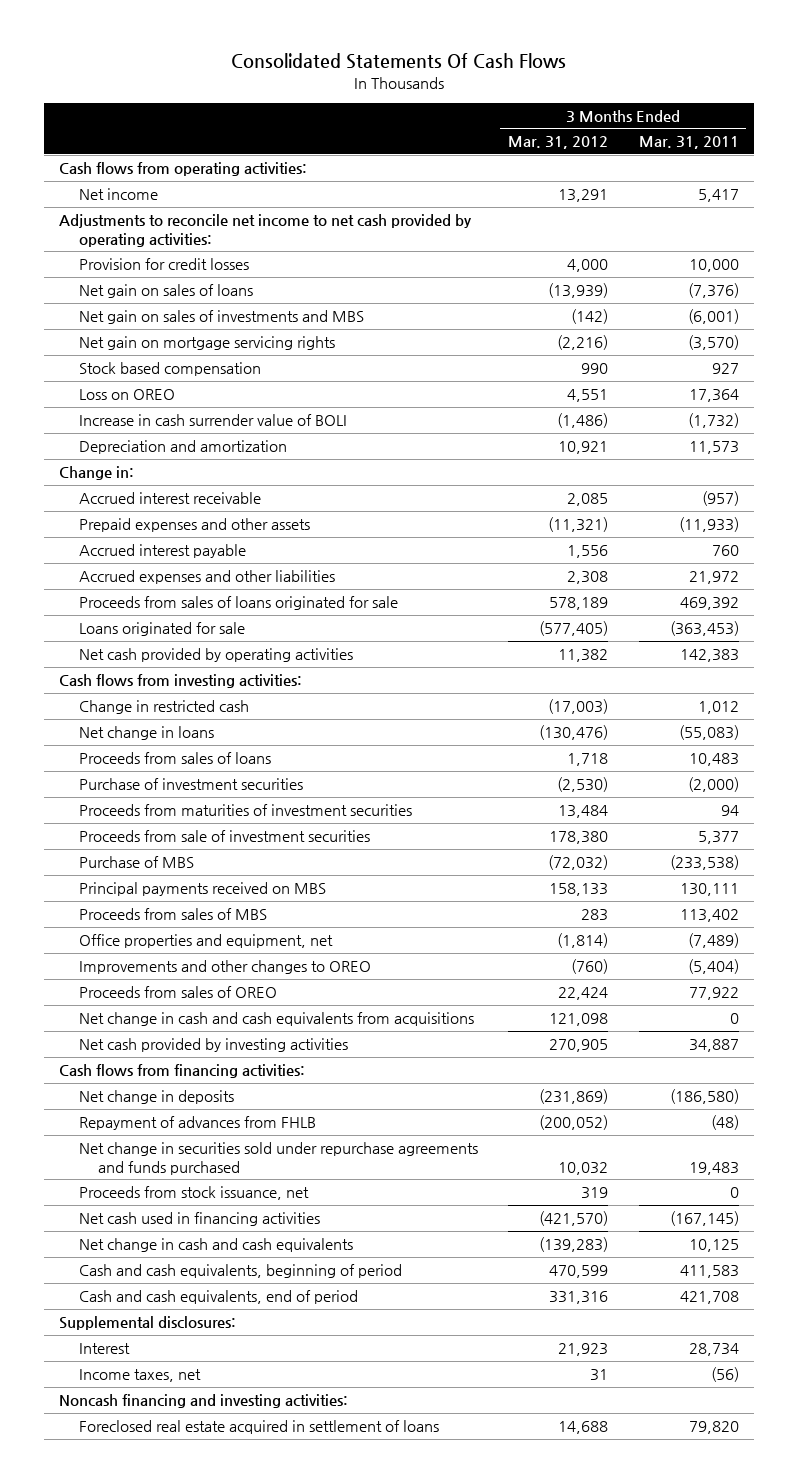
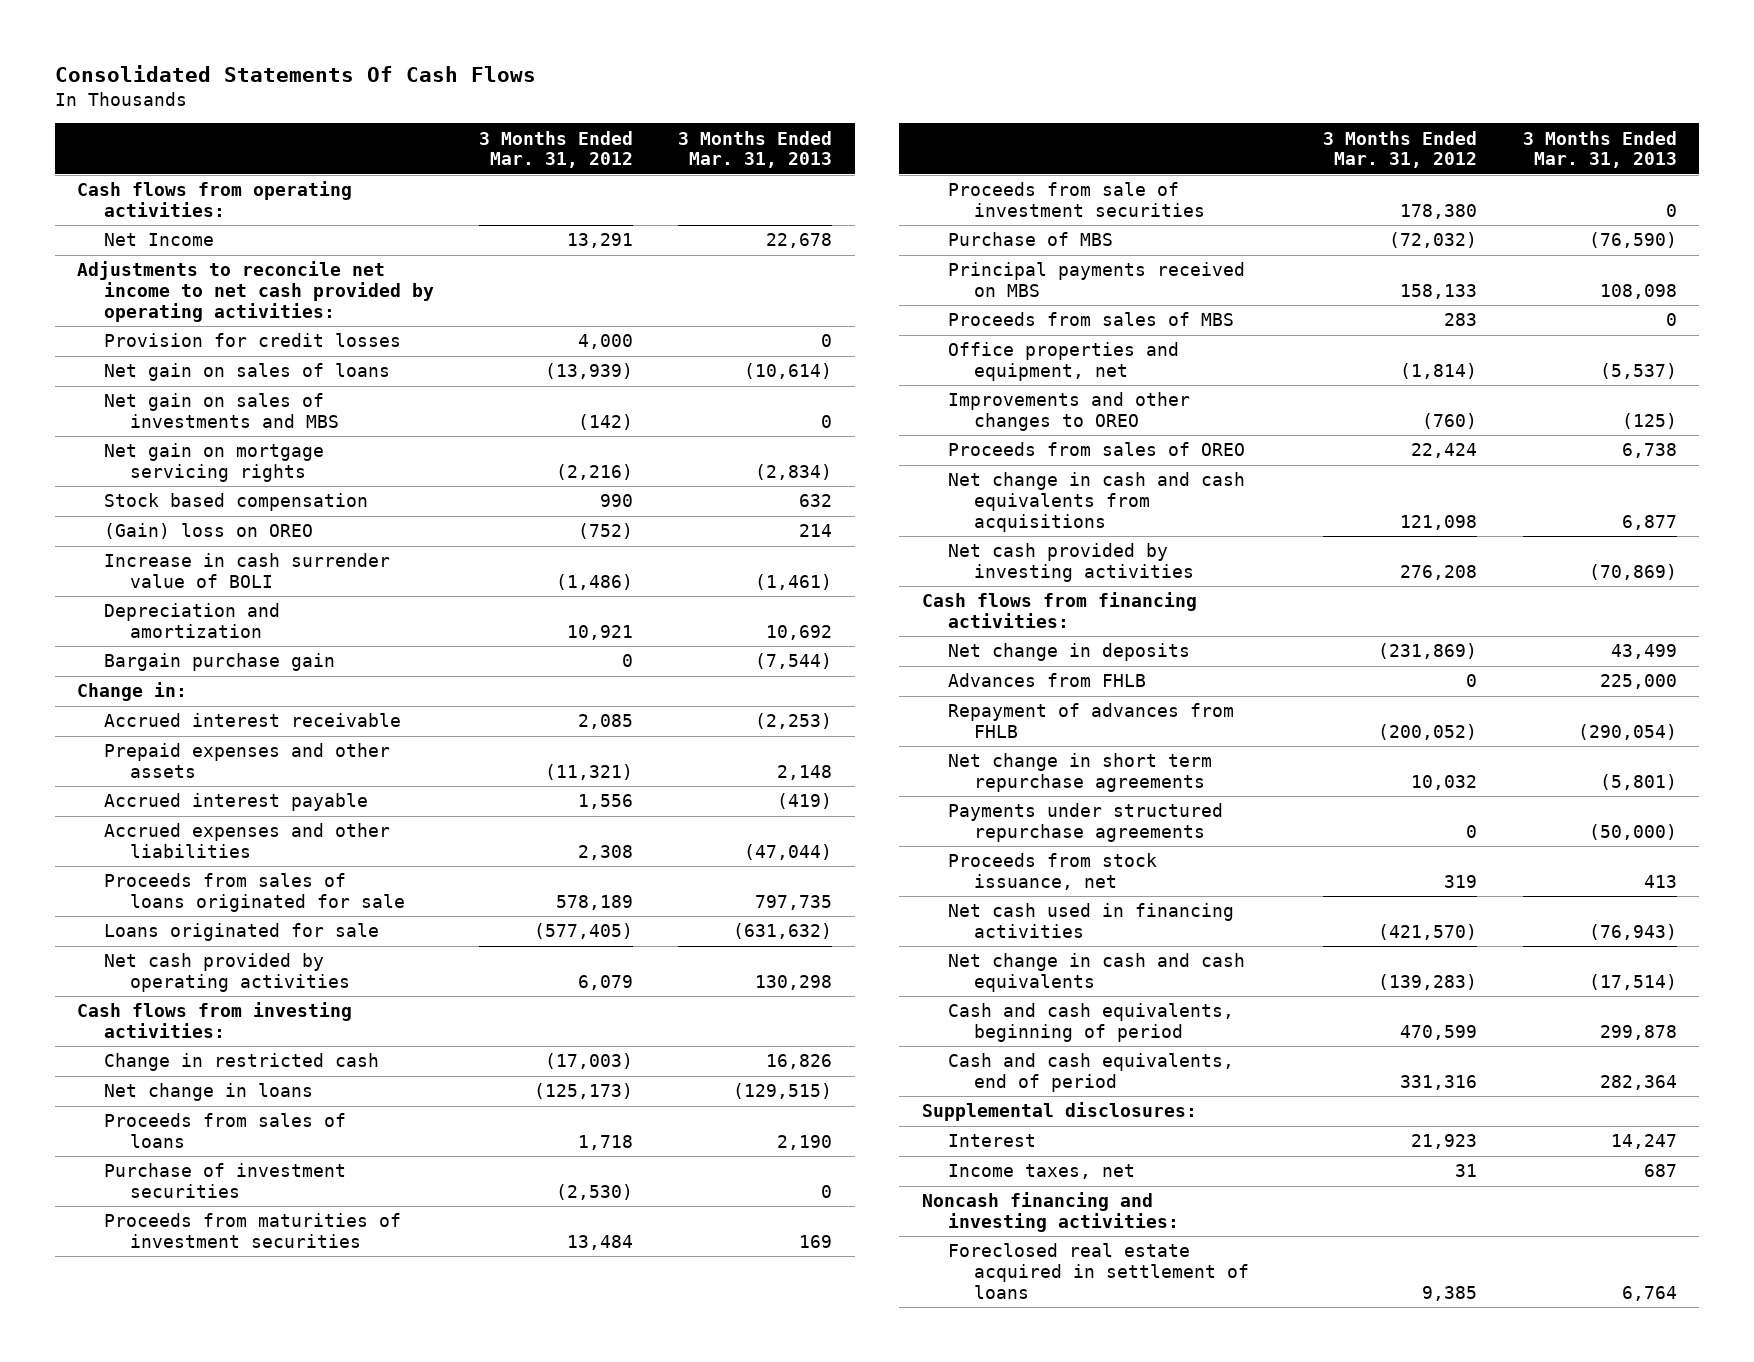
[638,136,739,150] Mar. 31, 2011 -> none
none -> [678,130,833,169] 3 Months Ended Mar. 31, 2013
[78,188,158,201] Net income -> [103,233,214,247] Net Income
[78,389,175,401] Loss on OREO -> [103,523,313,540] (Gain) loss on OREO
[567,389,609,403] 4,551 -> [578,523,634,540] (752)
none -> [103,653,335,672] Bargain purchase gain
[558,649,609,663] 11,382 -> [578,975,634,991] 6,079
[539,725,609,741] (130,476) -> [534,1083,634,1100] (125,173)
[549,1039,609,1053] 270,905 -> [1400,565,1478,581] 276,208
none -> [948,673,1147,688] Advances from FHLB
[78,1142,478,1175] Net change in securities sold under repurchase agreements and funds purchased -> [948,753,1213,793] Net change in short term repurchase agreements
none -> [948,803,1224,843] Payments under structured repurchase agreements
[558,1421,609,1435] 14,688 -> [1422,1285,1478,1301] 9,385

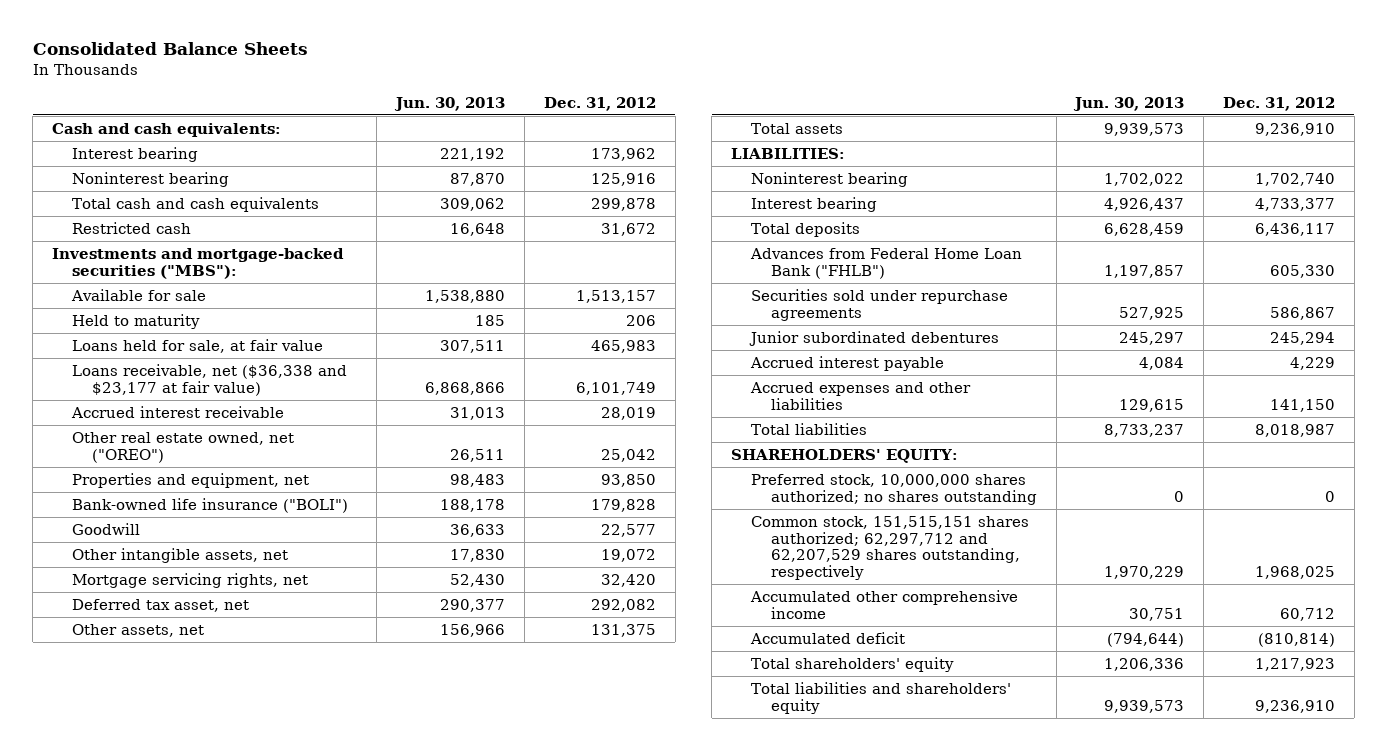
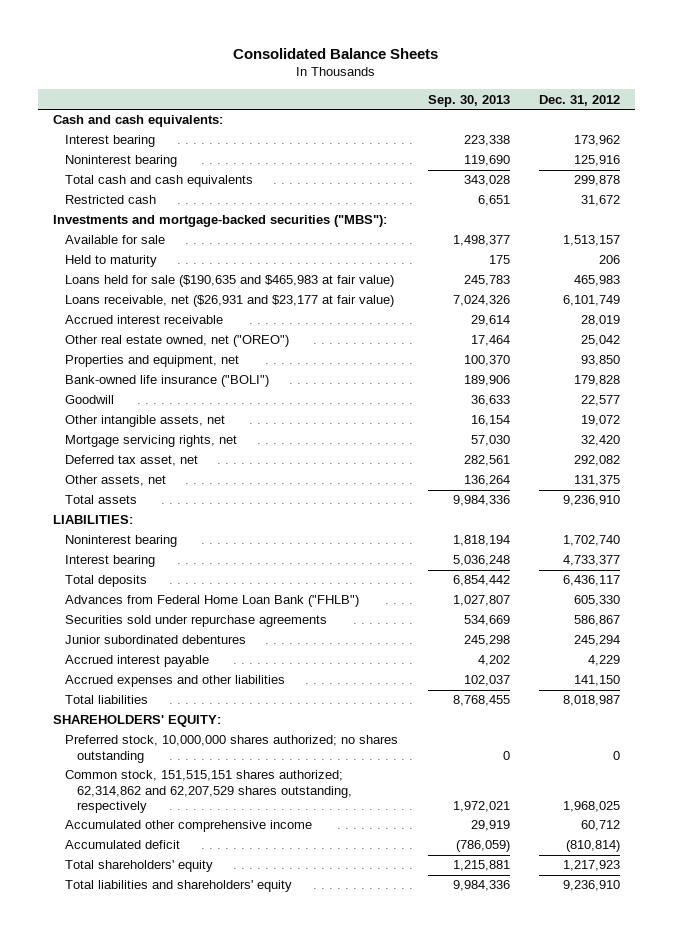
[394,96,506,111] Jun. 30, 2013 -> none
none -> [427,94,510,107] Sep. 30, 2013
[71,338,323,353] Loans held for sale, at fair value -> [65,275,395,288] Loans held for sale ($190,635 and $465,983 at fair value)
[71,363,347,396] Loans receivable, net ($36,338 and $23,177 at fair value) -> [65,295,395,308] Loans receivable, net ($26,931 and $23,177 at fair value)
[751,515,1030,581] Common stock, 151,515,151 shares authorized; 62,297,712 and 62,207,529 shares outstanding, respectively -> [65,770,353,813] Common stock, 151,515,151 shares authorized; 62,314,862 and 62,207,529 shares outstanding, respectively

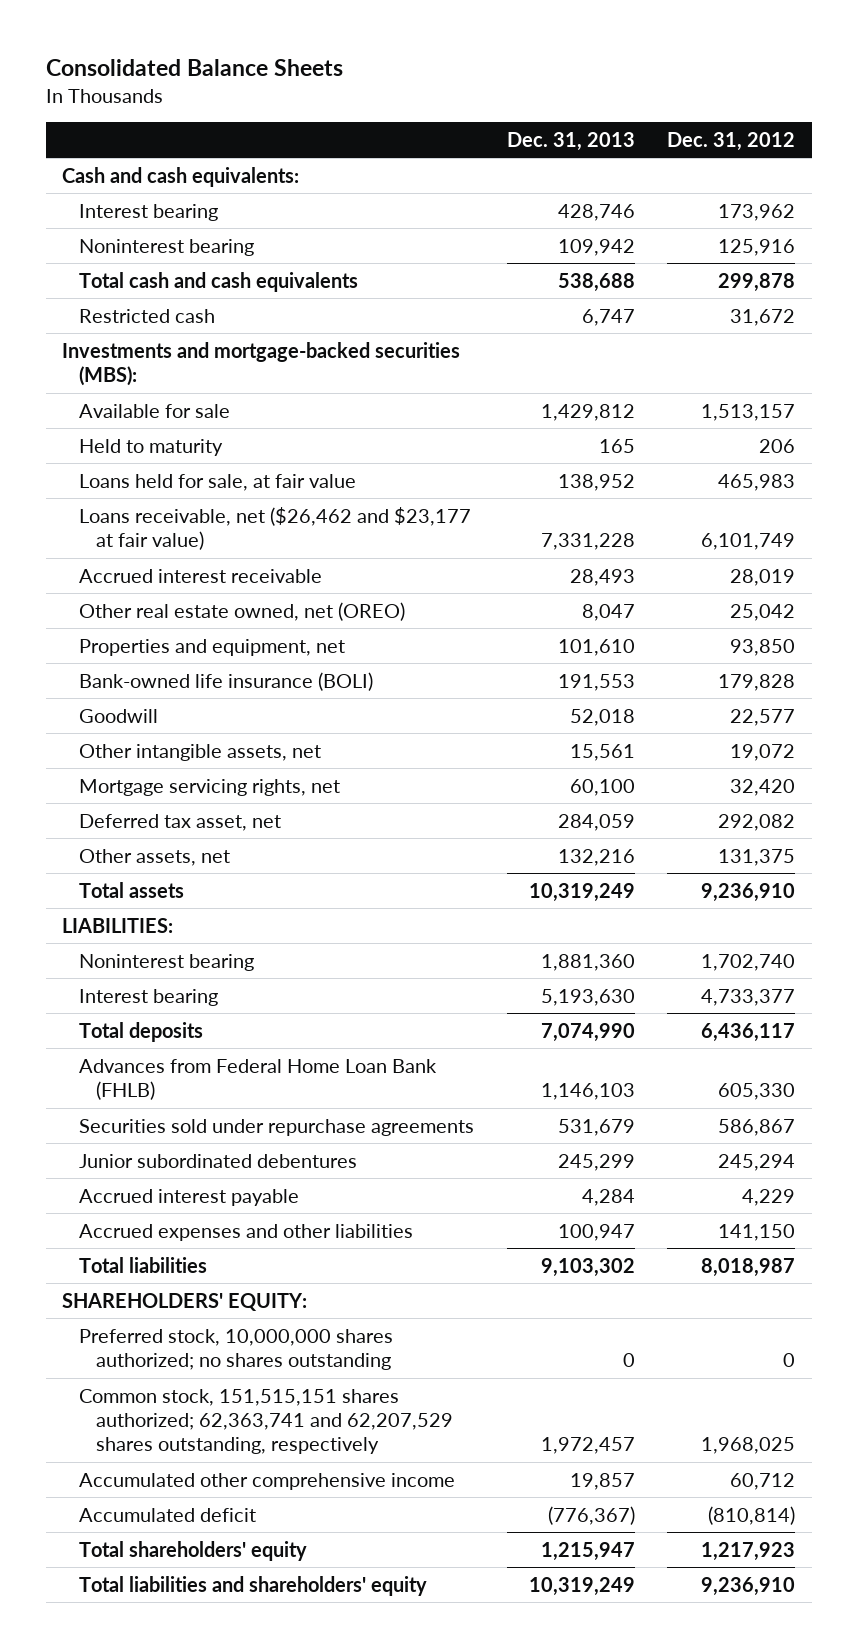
[427,94,510,107] Sep. 30, 2013 -> none
none -> [506,131,635,151] Dec. 31, 2013
[52,215,387,228] Investments and mortgage-backed securities ("MBS"): -> [62,341,461,387] Investments and mortgage-backed securities (MBS):
[65,275,395,288] Loans held for sale ($190,635 and $465,983 at fair value) -> [79,473,357,491] Loans held for sale, at fair value
[65,295,395,308] Loans receivable, net ($26,931 and $23,177 at fair value) -> [79,506,472,551] Loans receivable, net ($26,462 and $23,177 at fair value)
[65,335,290,348] Other real estate owned, net ("OREO") -> [79,601,406,621] Other real estate owned, net (OREO)
[65,375,270,388] Bank-owned life insurance ("BOLI") -> [79,671,374,691] Bank-owned life insurance (BOLI)
[65,595,360,608] Advances from Federal Home Loan Bank ("FHLB") -> [79,1058,438,1101] Advances from Federal Home Loan Bank (FHLB)
[65,770,353,813] Common stock, 151,515,151 shares authorized; 62,314,862 and 62,207,529 shares outstanding, respectively -> [79,1388,454,1455] Common stock, 151,515,151 shares authorized; 62,363,741 and 62,207,529 shares outstanding, respectively

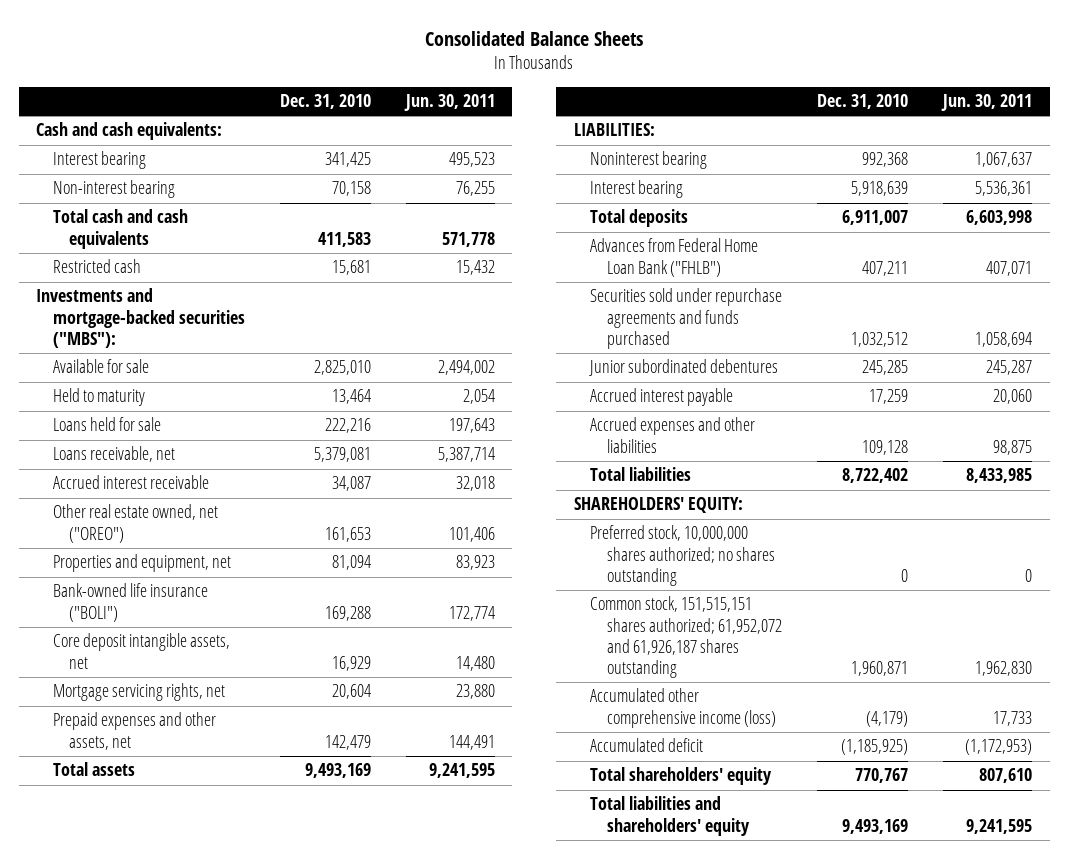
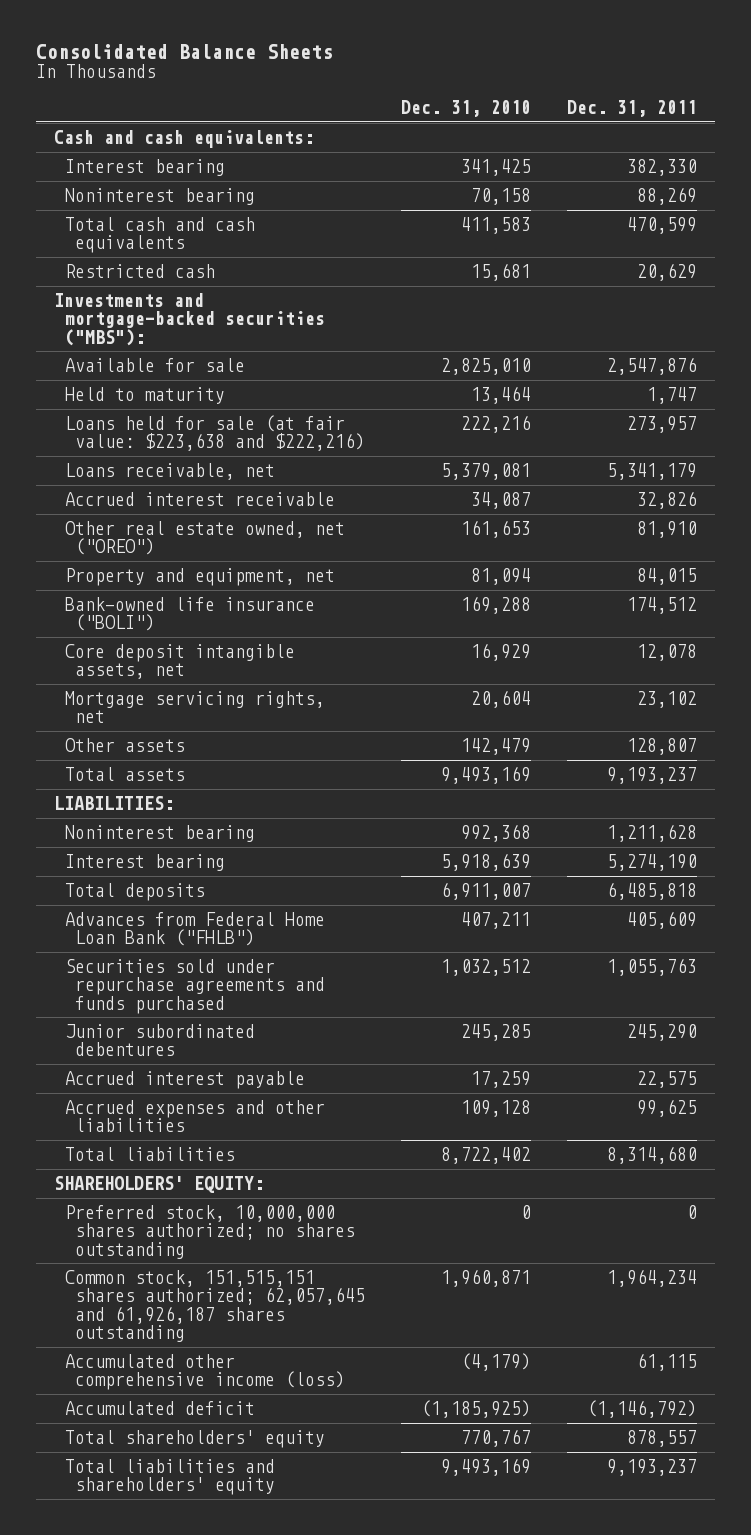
[403,94,495,112] Jun. 30, 2011 -> none
none -> [567,100,698,118] Dec. 31, 2011
[52,180,175,199] Non-interest bearing -> [64,188,255,206] Noninterest bearing
[52,417,161,432] Loans held for sale -> [64,415,366,452] Loans held for sale (at fair value: $223,638 and $222,216)
[52,554,231,573] Properties and equipment, net -> [64,568,335,587] Property and equipment, net
[52,712,216,750] Prepaid expenses and other assets, net -> [64,738,185,753] Other assets
[590,596,782,678] Common stock, 151,515,151 shares authorized; 61,952,072 and 61,926,187 shares outstanding -> [64,1270,366,1342] Common stock, 151,515,151 shares authorized; 62,057,645 and 61,926,187 shares outstanding

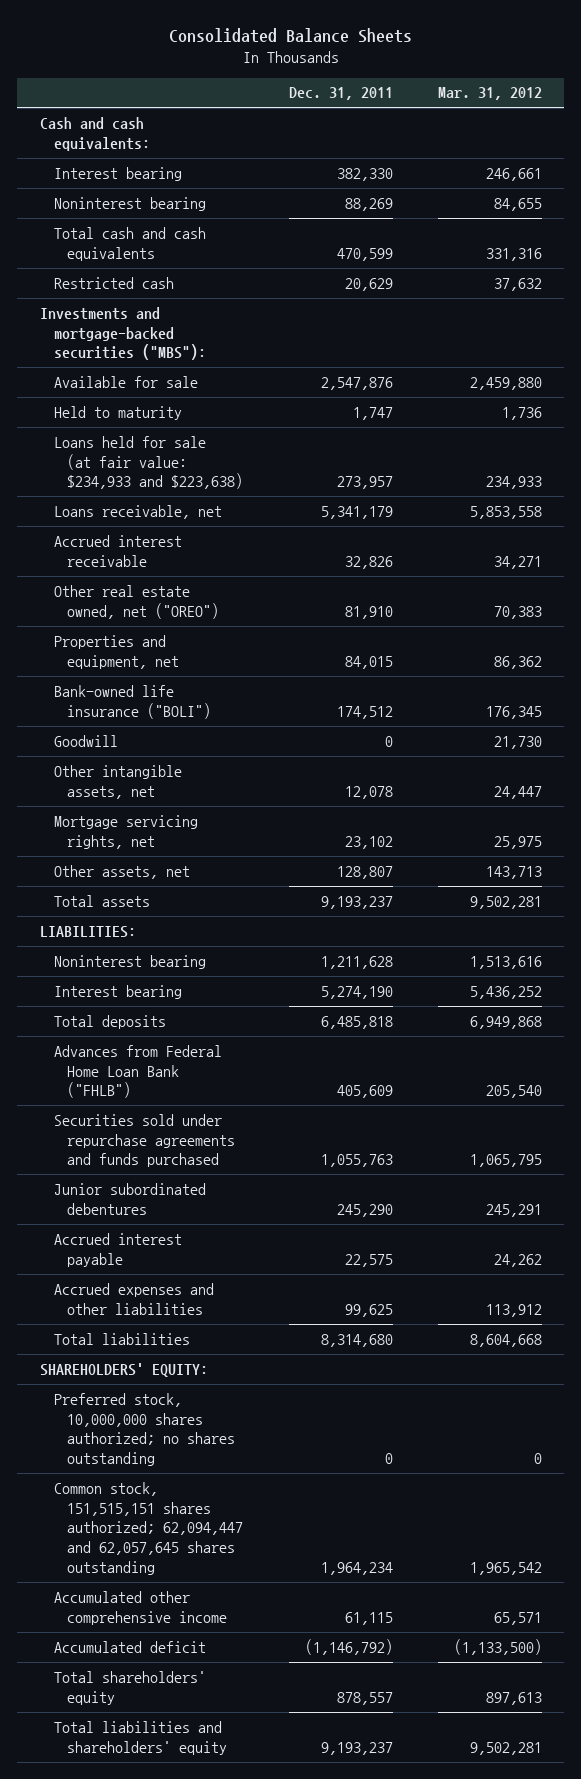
[401,100,532,118] Dec. 31, 2010 -> none
none -> [437,87,542,101] Mar. 31, 2012
[64,415,366,452] Loans held for sale (at fair value: $223,638 and $222,216) -> [53,435,244,490] Loans held for sale (at fair value: $234,933 and $223,638)
[64,568,335,587] Property and equipment, net -> [53,634,180,669] Properties and equipment, net
none -> [53,734,118,747] Goodwill
[64,644,295,680] Core deposit intangible assets, net -> [53,764,182,799] Other intangible assets, net
[64,738,185,753] Other assets -> [53,864,190,879] Other assets, net
[64,1270,366,1342] Common stock, 151,515,151 shares authorized; 62,057,645 and 61,926,187 shares outstanding -> [53,1481,244,1575] Common stock, 151,515,151 shares authorized; 62,094,447 and 62,057,645 shares outstanding
[64,1354,346,1391] Accumulated other comprehensive income (loss) -> [53,1590,228,1625] Accumulated other comprehensive income

